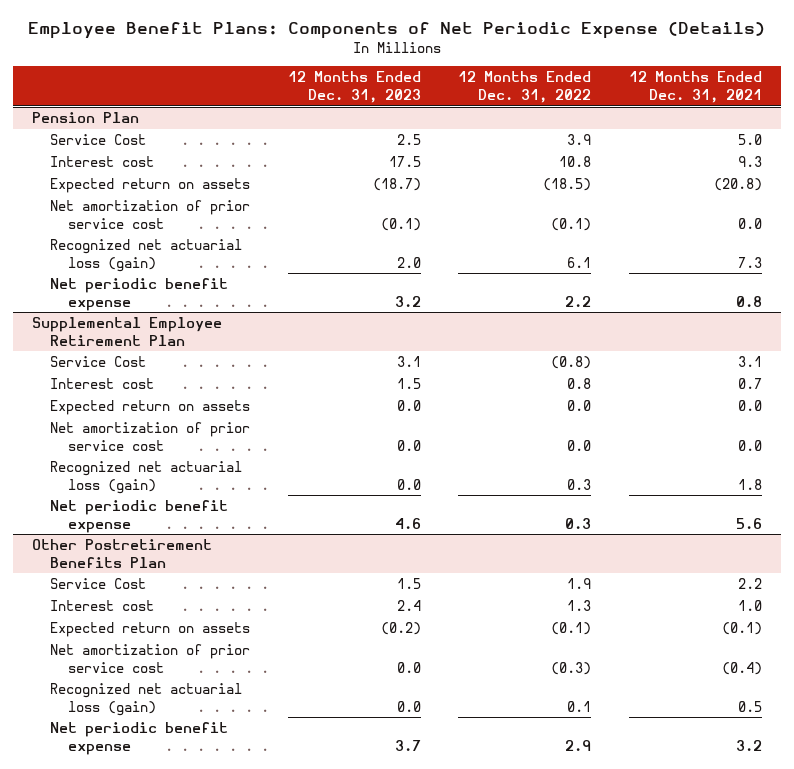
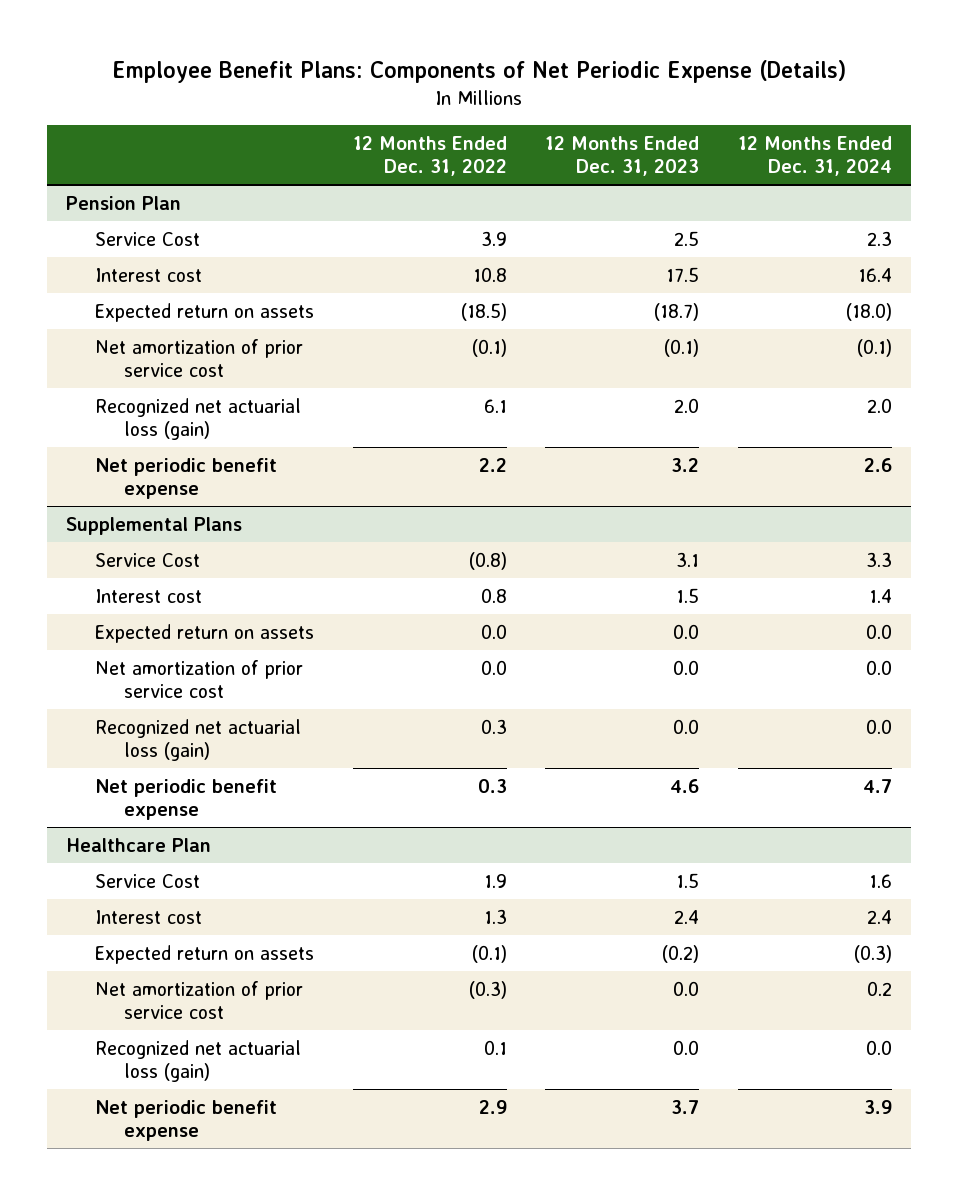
[629,71,763,104] 12 Months Ended Dec. 31, 2021 -> none
none -> [737,135,892,177] 12 Months Ended Dec. 31, 2024
[31,317,222,346] Supplemental Employee Retirement Plan -> [65,516,242,535] Supplemental Plans
[31,539,212,568] Other Postretirement Benefits Plan -> [65,837,211,852] Healthcare Plan

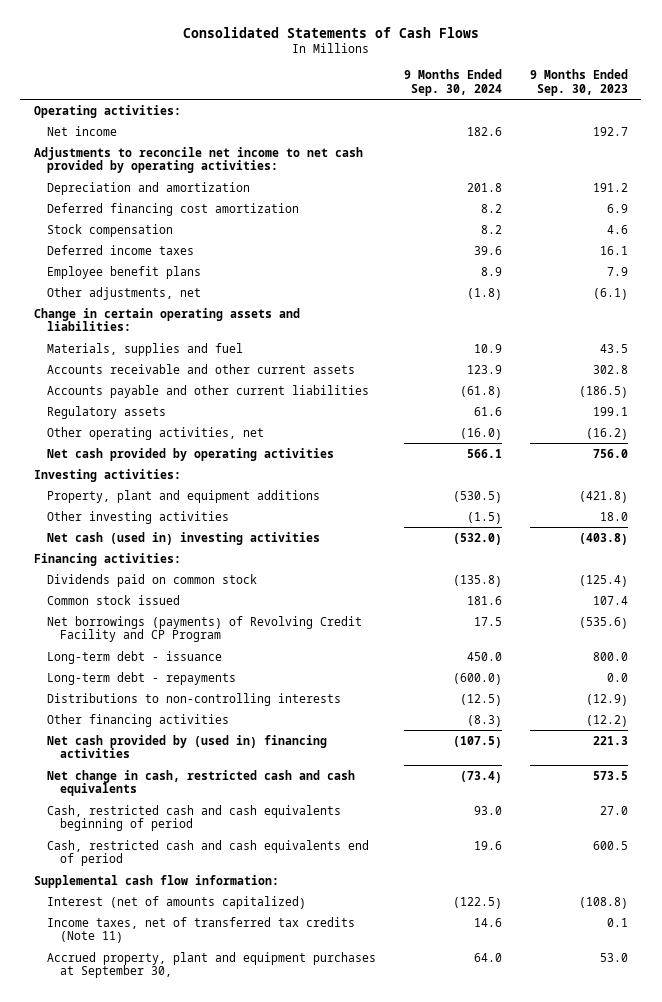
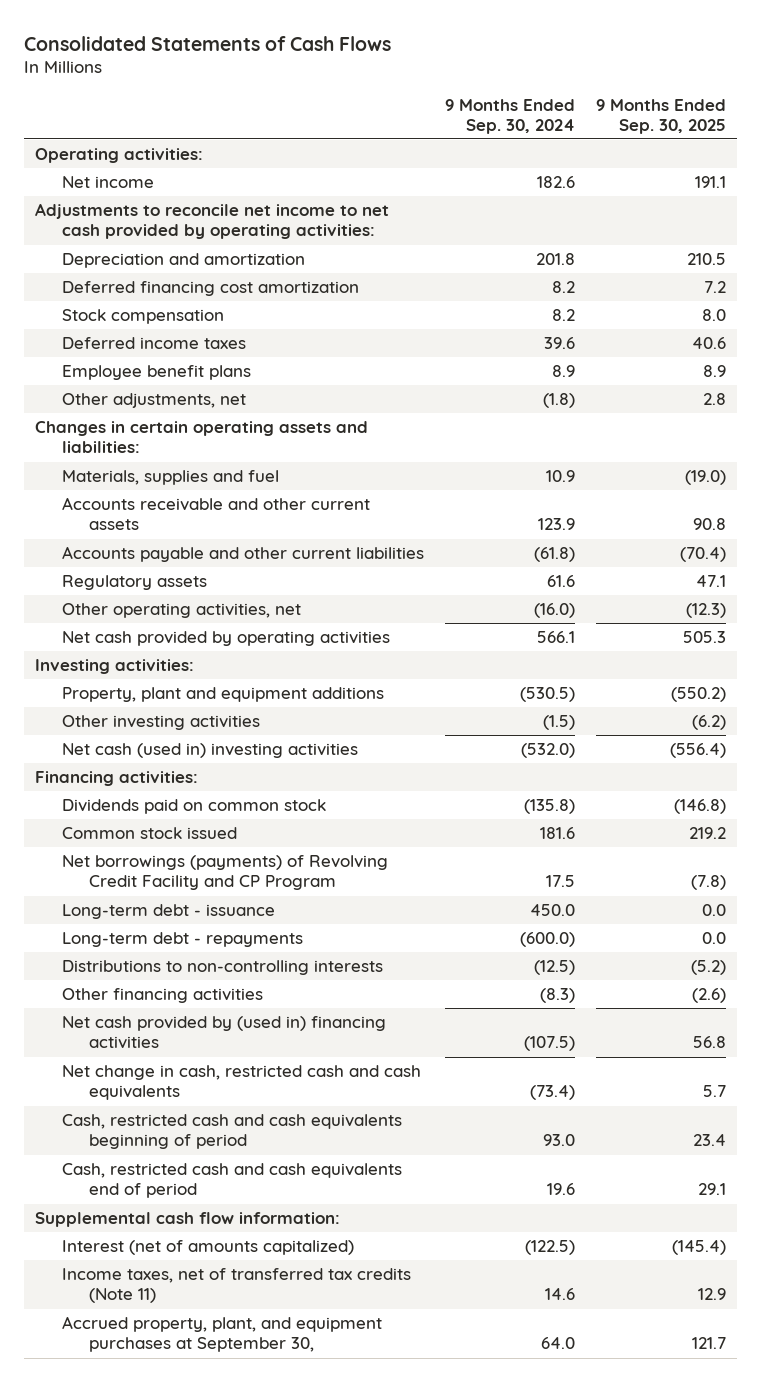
[529,69,628,96] 9 Months Ended Sep. 30, 2023 -> none
none -> [596,98,727,134] 9 Months Ended Sep. 30, 2025
[34,307,301,332] Change in certain operating assets and liabilities: -> [35,421,369,454] Changes in certain operating assets and liabilities:
[46,951,376,979] Accrued property, plant and equipment purchases at September 30, -> [61,1316,382,1353] Accrued property, plant, and equipment purchases at September 30,

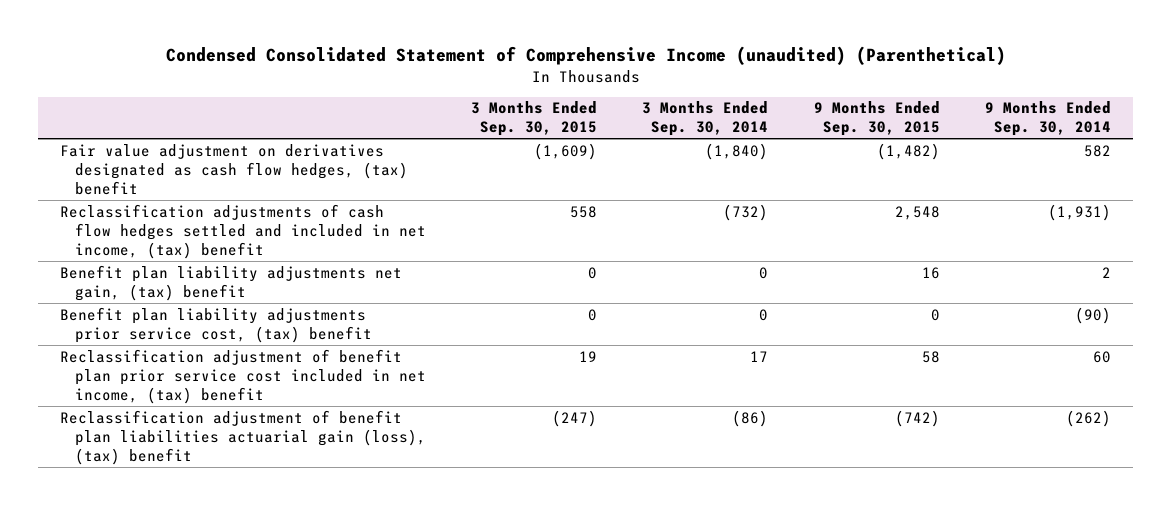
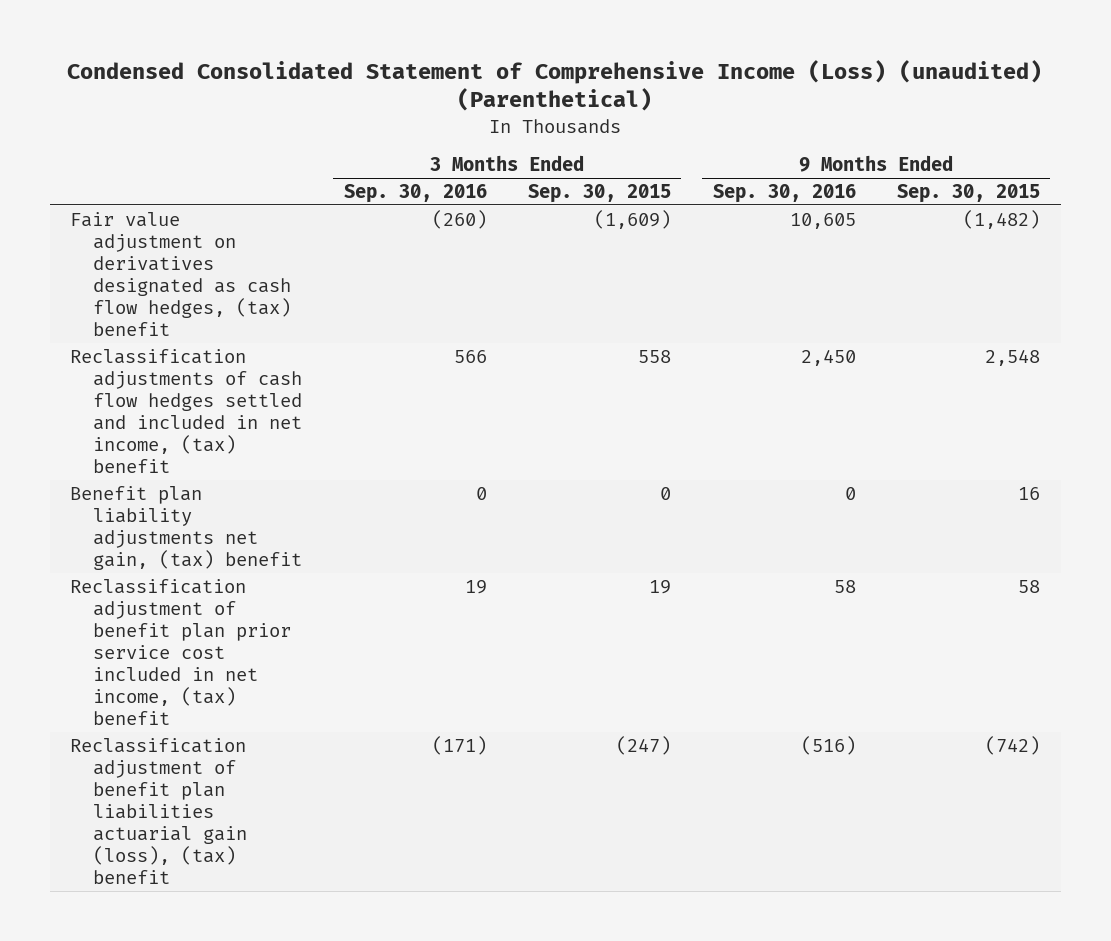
[165,46,1006,66] Condensed Consolidated Statement of Comprehensive Income (unaudited) (Parenthetical) -> [67,59,1043,112] Condensed Consolidated Statement of Comprehensive Income (Loss) (unaudited) (Parenthetical)
[642,101,769,137] 3 Months Ended Sep. 30, 2014 -> none
[984,101,1111,137] 9 Months Ended Sep. 30, 2014 -> none
none -> [343,184,487,204] Sep. 30, 2016
none -> [712,184,856,204] Sep. 30, 2016
[60,306,373,343] Benefit plan liability adjustments prior service cost, (tax) benefit -> none

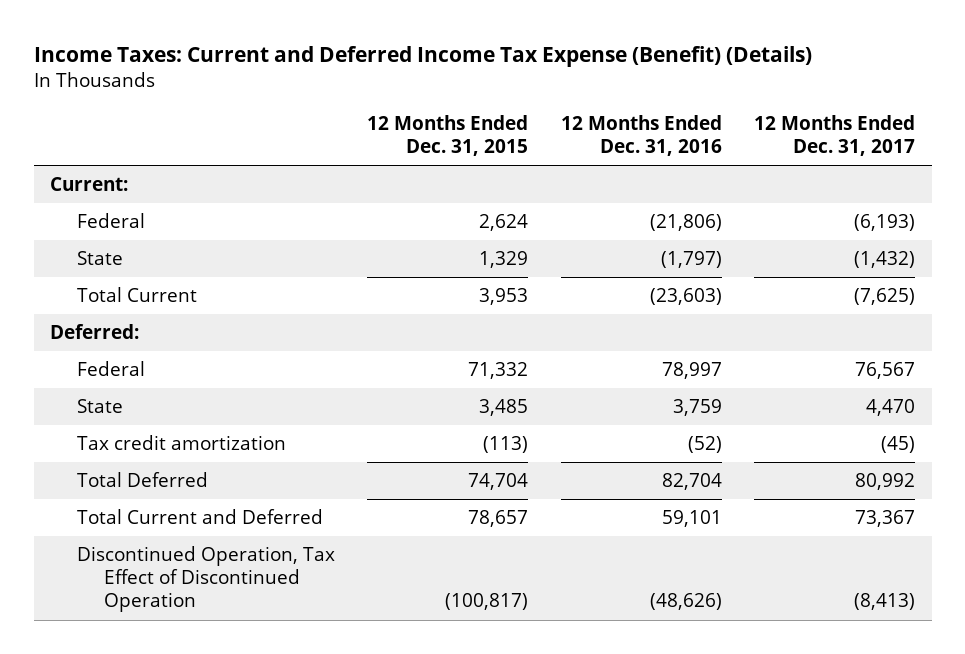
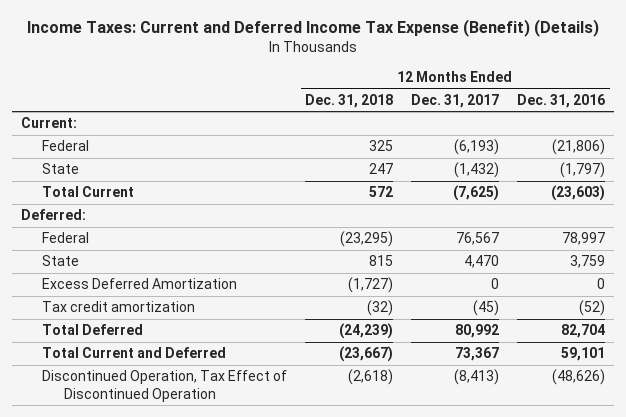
[367,115,529,157] 12 Months Ended Dec. 31, 2015 -> none
none -> [305,93,394,108] Dec. 31, 2018
none -> [42,278,238,290] Excess Deferred Amortization

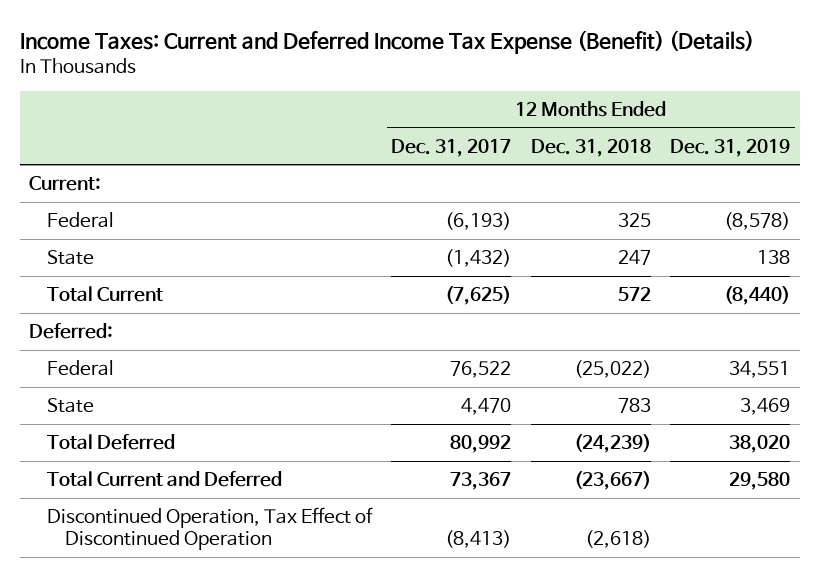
[517,93,606,108] Dec. 31, 2016 -> none
none -> [670,138,791,157] Dec. 31, 2019
[42,278,238,290] Excess Deferred Amortization -> none
[42,301,196,313] Tax credit amortization -> none
[340,231,394,248] (23,295) -> [573,359,651,378] (25,022)
[456,232,500,246] 76,567 -> [450,360,512,378] 76,522
[369,255,394,267] 815 -> [617,397,651,413] 783

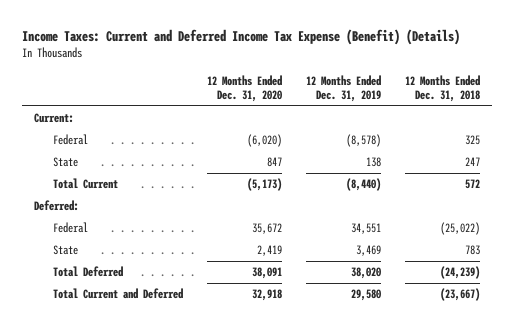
[391,138,512,157] Dec. 31, 2017 -> none
none -> [206,74,282,102] 12 Months Ended Dec. 31, 2020
[47,506,374,550] Discontinued Operation, Tax Effect of Discontinued Operation -> none

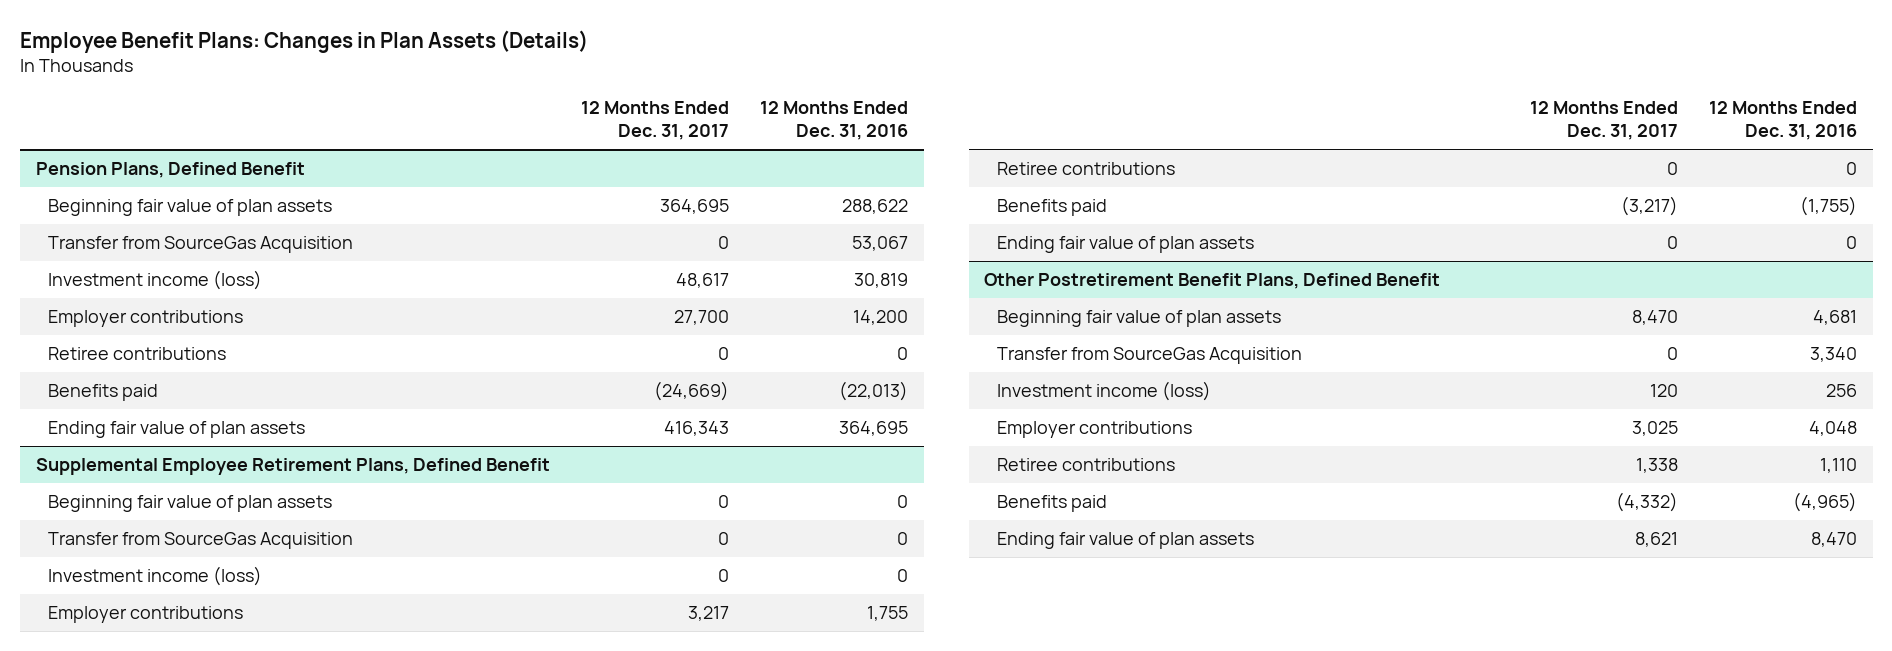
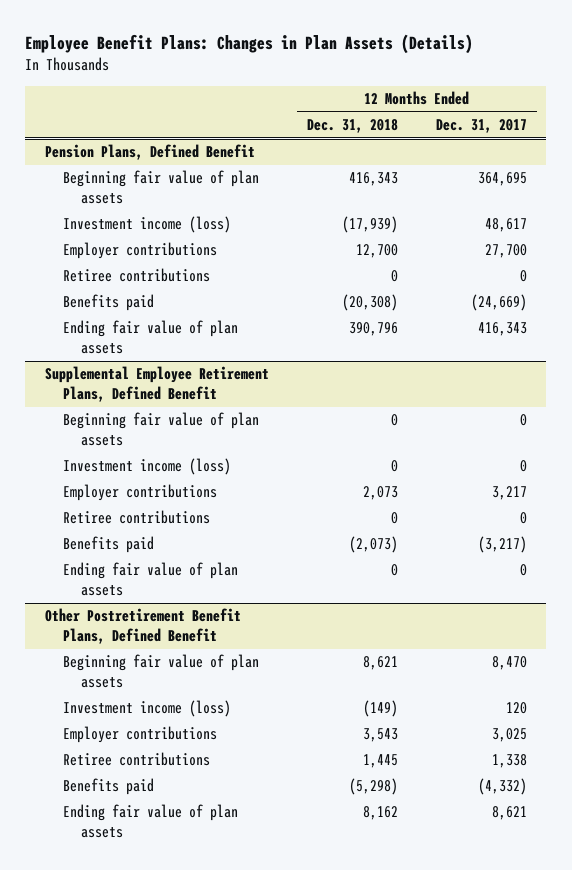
[760,101,909,141] 12 Months Ended Dec. 31, 2016 -> none
none -> [306,118,398,133] Dec. 31, 2018
[48,235,354,253] Transfer from SourceGas Acquisition -> none
[48,531,354,549] Transfer from SourceGas Acquisition -> none
[996,346,1302,364] Transfer from SourceGas Acquisition -> none

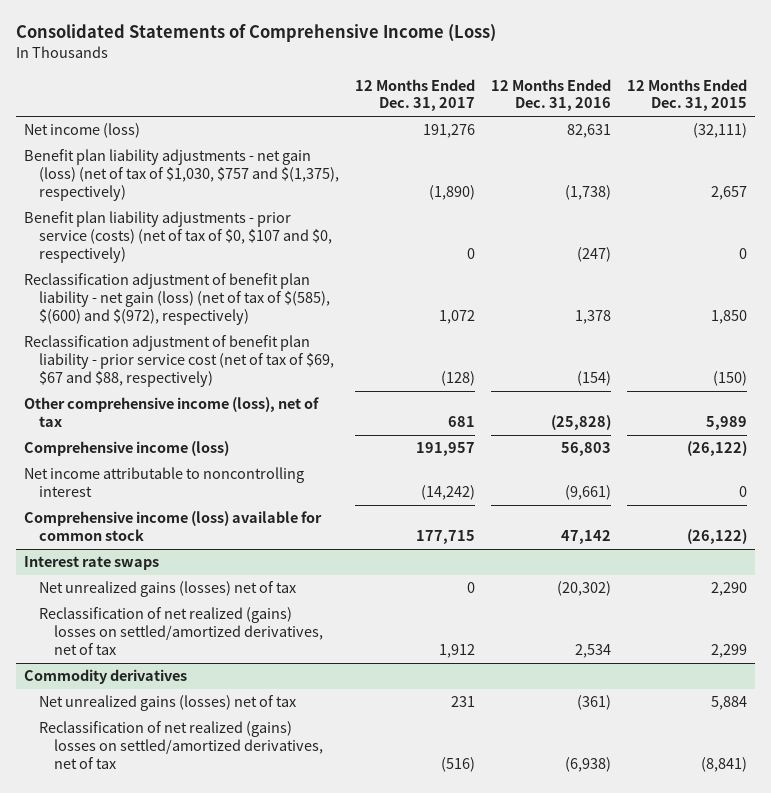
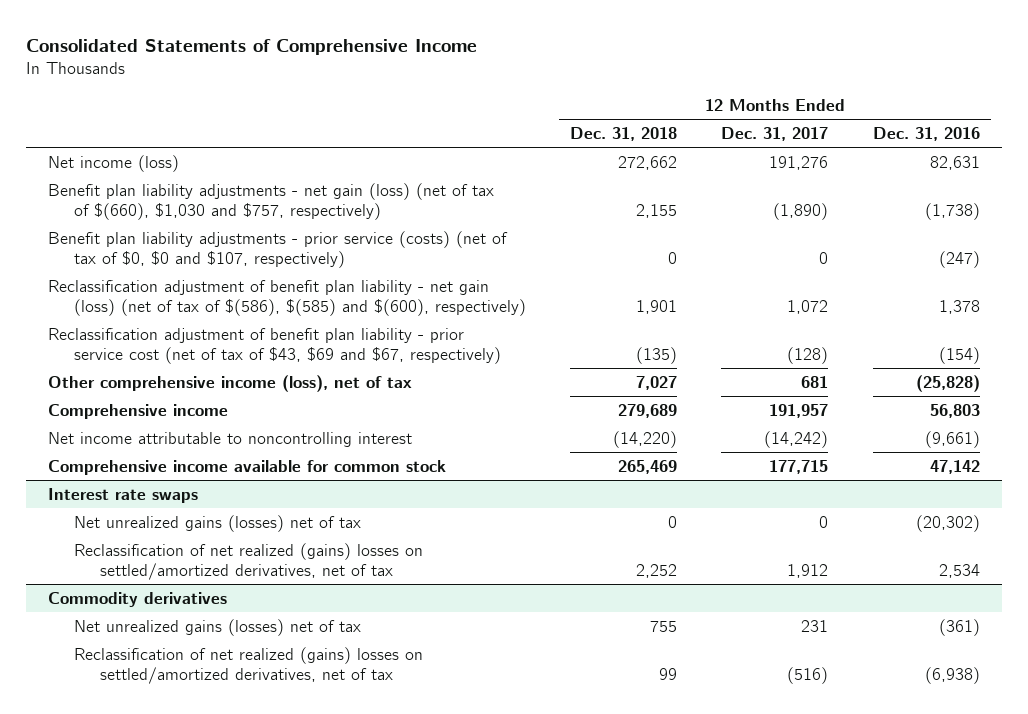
[15,24,496,43] Consolidated Statements of Comprehensive Income (Loss) -> [26,39,478,56] Consolidated Statements of Comprehensive Income
[626,78,747,112] 12 Months Ended Dec. 31, 2015 -> none
none -> [570,127,678,142] Dec. 31, 2018
[23,149,339,201] Benefit plan liability adjustments - net gain (loss) (net of tax of $1,030, $757 and $(1,375), respectively) -> [48,182,495,220] Benefit plan liability adjustments - net gain (loss) (net of tax of $(660), $1,030 and $757, respectively)
[23,211,332,263] Benefit plan liability adjustments - prior service (costs) (net of tax of $0, $107 and $0, respectively) -> [48,230,509,268] Benefit plan liability adjustments - prior service (costs) (net of tax of $0, $0 and $107, respectively)
[23,273,330,325] Reclassification adjustment of benefit plan liability - net gain (loss) (net of tax of $(585), $(600) and $(972), respectively) -> [48,279,527,316] Reclassification adjustment of benefit plan liability - net gain (loss) (net of tax of $(586), $(585) and $(600), respectively)
[23,335,334,387] Reclassification adjustment of benefit plan liability - prior service cost (net of tax of $69, $67 and $88, respectively) -> [48,327,502,364] Reclassification adjustment of benefit plan liability - prior service cost (net of tax of $43, $69 and $67, respectively)
[23,441,229,457] Comprehensive income (loss) -> [48,403,229,419] Comprehensive income
[23,511,322,542] Comprehensive income (loss) available for common stock -> [48,459,447,475] Comprehensive income available for common stock

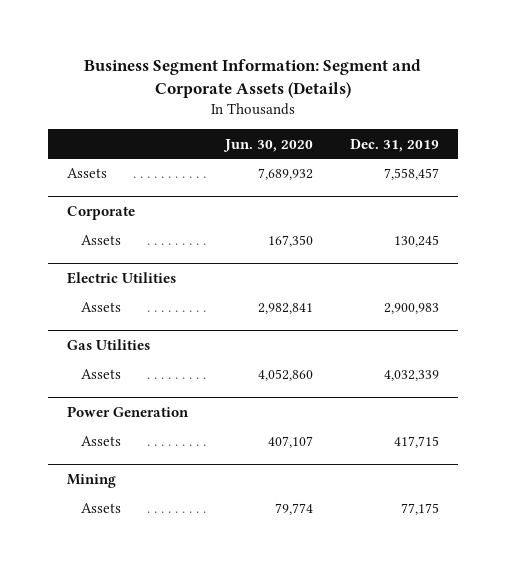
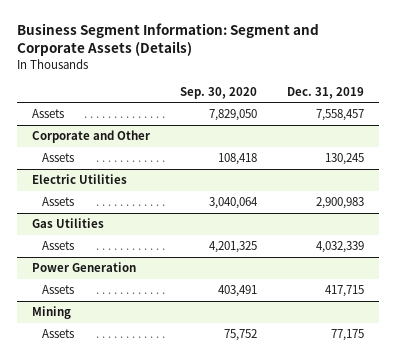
[223,138,314,152] Jun. 30, 2020 -> none
none -> [179,86,257,99] Sep. 30, 2020
[66,206,135,221] Corporate -> [31,130,151,144] Corporate and Other

